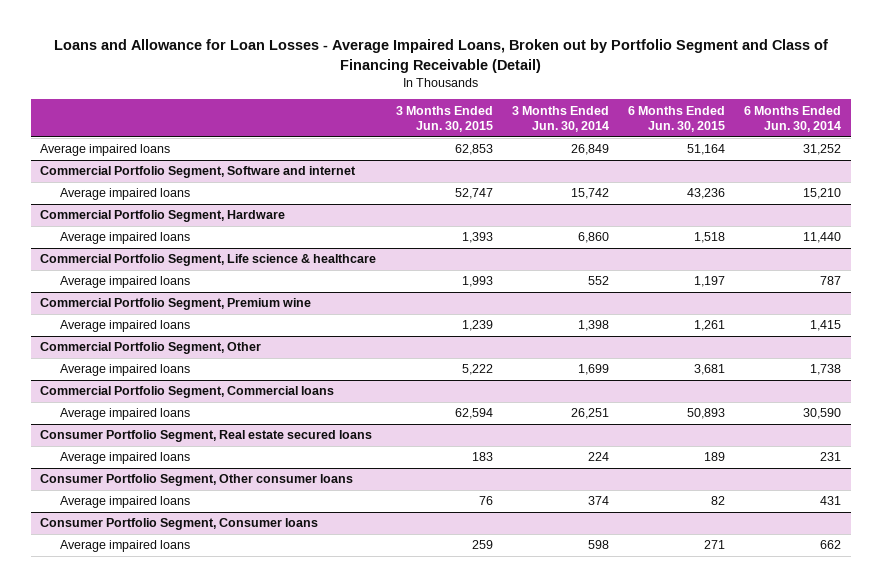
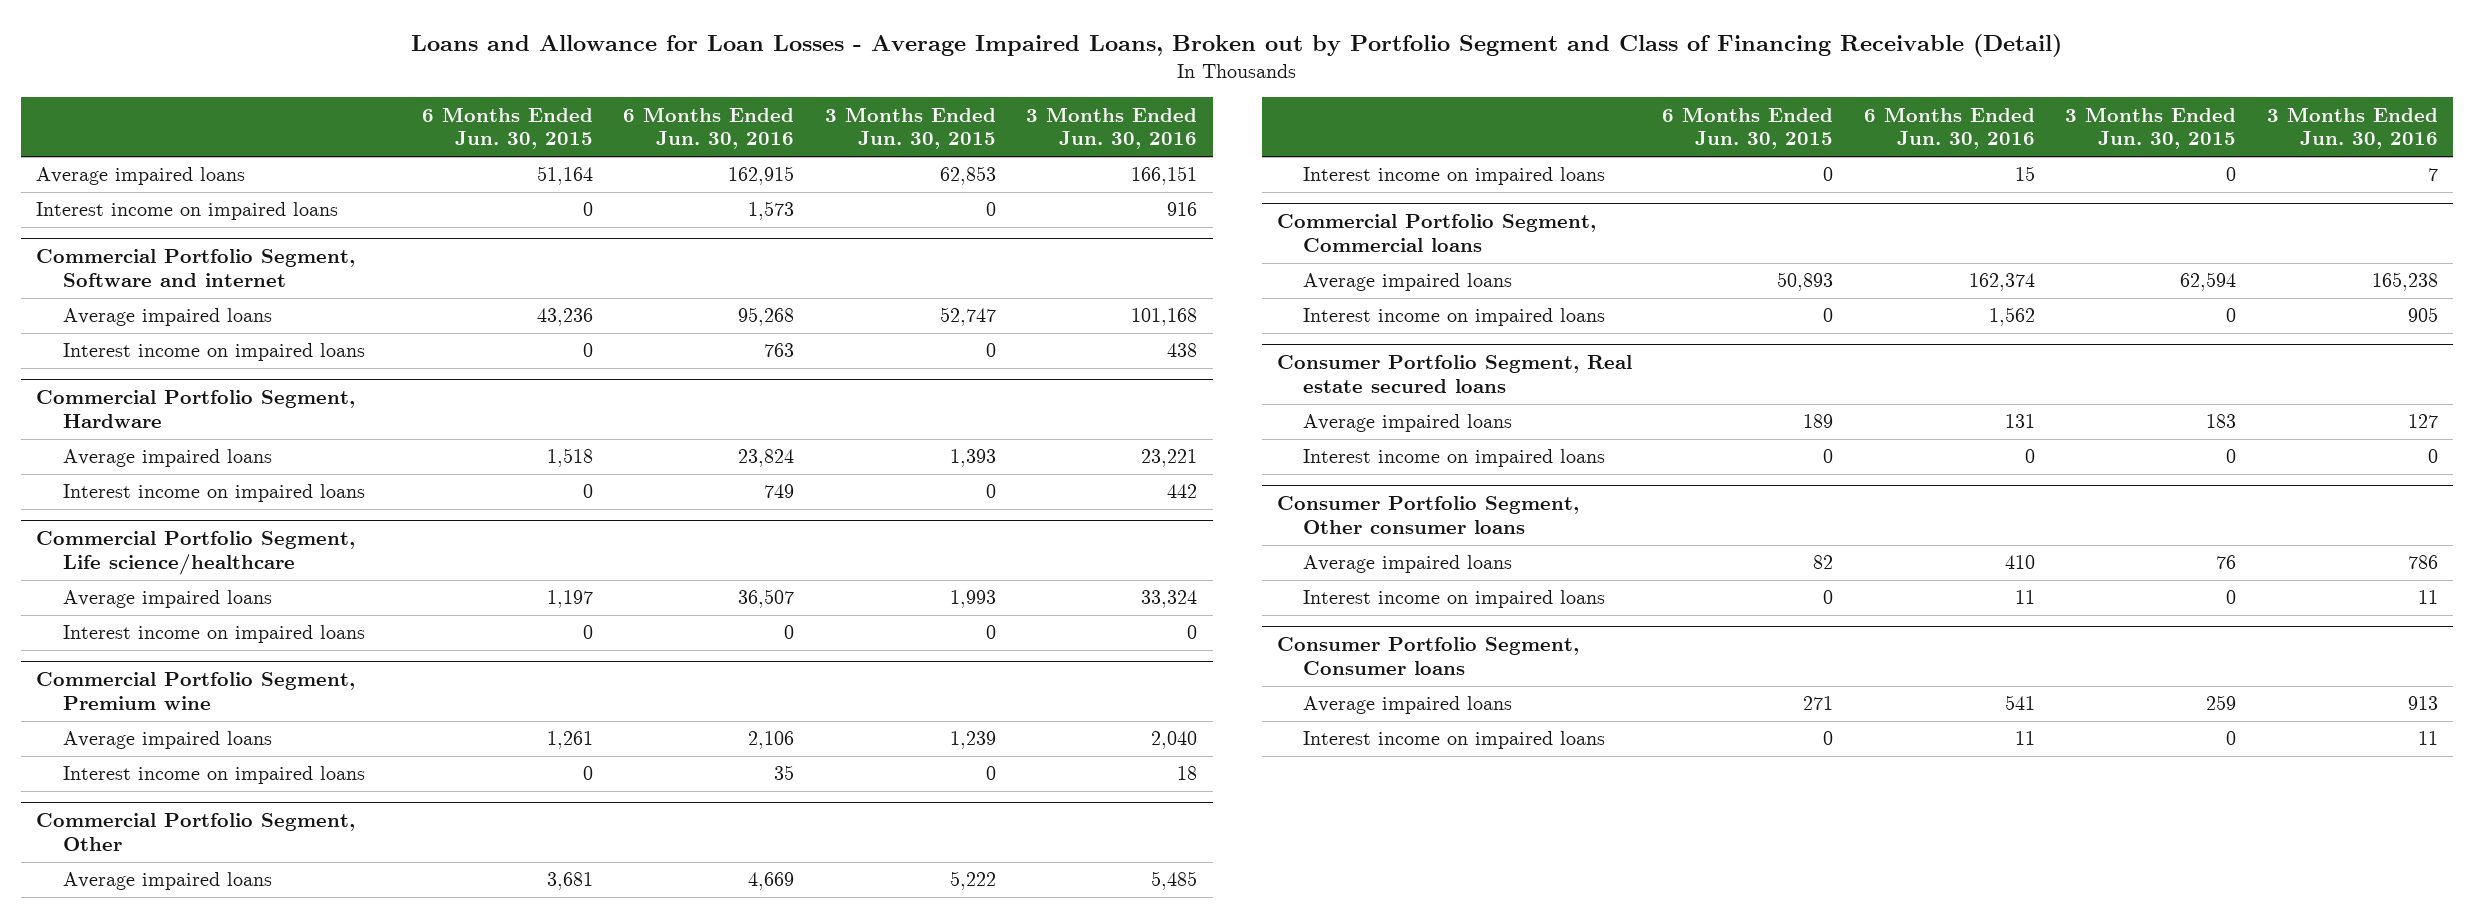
[511,105,609,133] 3 Months Ended Jun. 30, 2014 -> none
[744,105,842,133] 6 Months Ended Jun. 30, 2014 -> none
none -> [623,106,795,150] 6 Months Ended Jun. 30, 2016
none -> [1026,106,1198,150] 3 Months Ended Jun. 30, 2016
none -> [36,202,339,221] Interest income on impaired loans
none -> [62,343,365,362] Interest income on impaired loans
none -> [62,484,365,503] Interest income on impaired loans
[40,254,377,267] Commercial Portfolio Segment, Life science & healthcare -> [36,531,356,575] Commercial Portfolio Segment, Life science/healthcare
none -> [62,625,365,644] Interest income on impaired loans
none -> [62,766,365,785] Interest income on impaired loans
none -> [1303,167,1606,186] Interest income on impaired loans
none -> [1303,308,1606,327] Interest income on impaired loans
none -> [1303,449,1606,468] Interest income on impaired loans
none -> [1303,590,1606,609] Interest income on impaired loans
none -> [1303,731,1606,750] Interest income on impaired loans

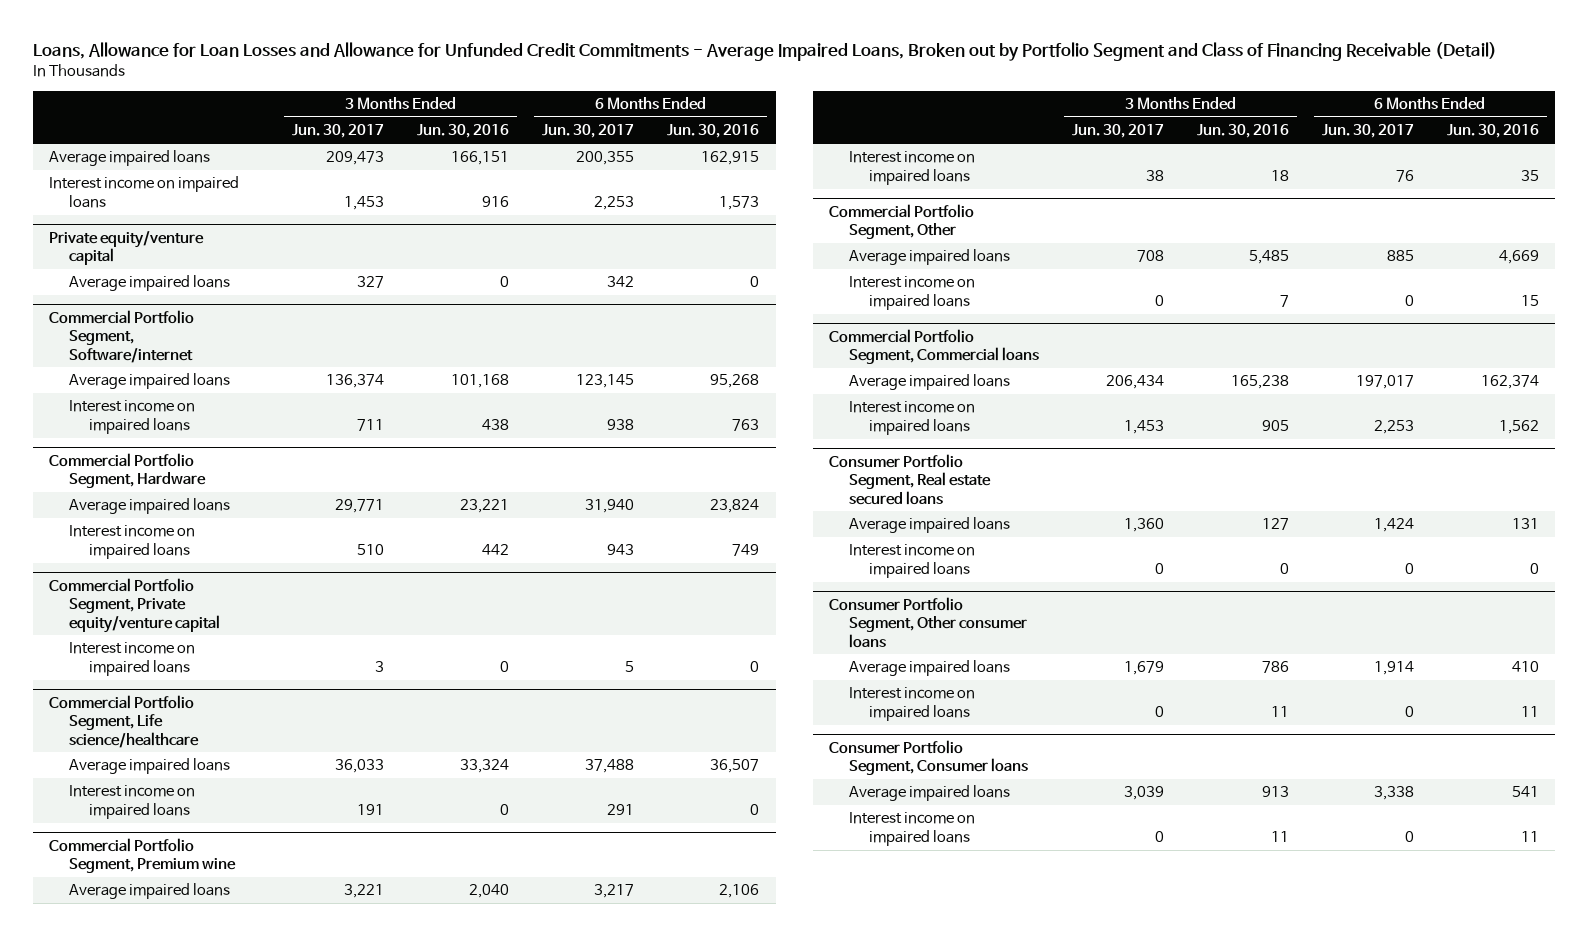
[411,34,2063,58] Loans and Allowance for Loan Losses - Average Impaired Loans, Broken out by Portfolio Segment and Class of Financing Receivable (Detail) -> [32,41,1497,61] Loans, Allowance for Loan Losses and Allowance for Unfunded Credit Commitments - Average Impaired Loans, Broken out by Portfolio Segment and Class of Financing Receivable (Detail)
[421,106,593,150] 6 Months Ended Jun. 30, 2015 -> none
[824,106,996,150] 3 Months Ended Jun. 30, 2015 -> none
none -> [292,124,385,139] Jun. 30, 2017
none -> [542,124,635,139] Jun. 30, 2017
none -> [49,230,205,266] Private equity/venture capital
none -> [69,275,231,292] Average impaired loans
[36,249,356,287] Commercial Portfolio Segment, Software and internet -> [49,309,195,363] Commercial Portfolio Segment, Software/internet
none -> [49,577,221,633] Commercial Portfolio Segment, Private equity/venture capital
none -> [69,642,196,676] Interest income on impaired loans

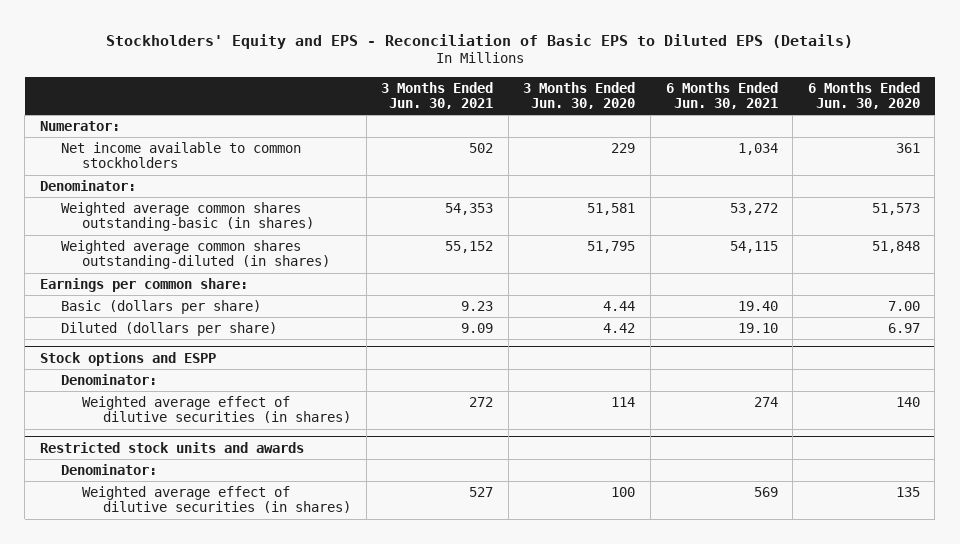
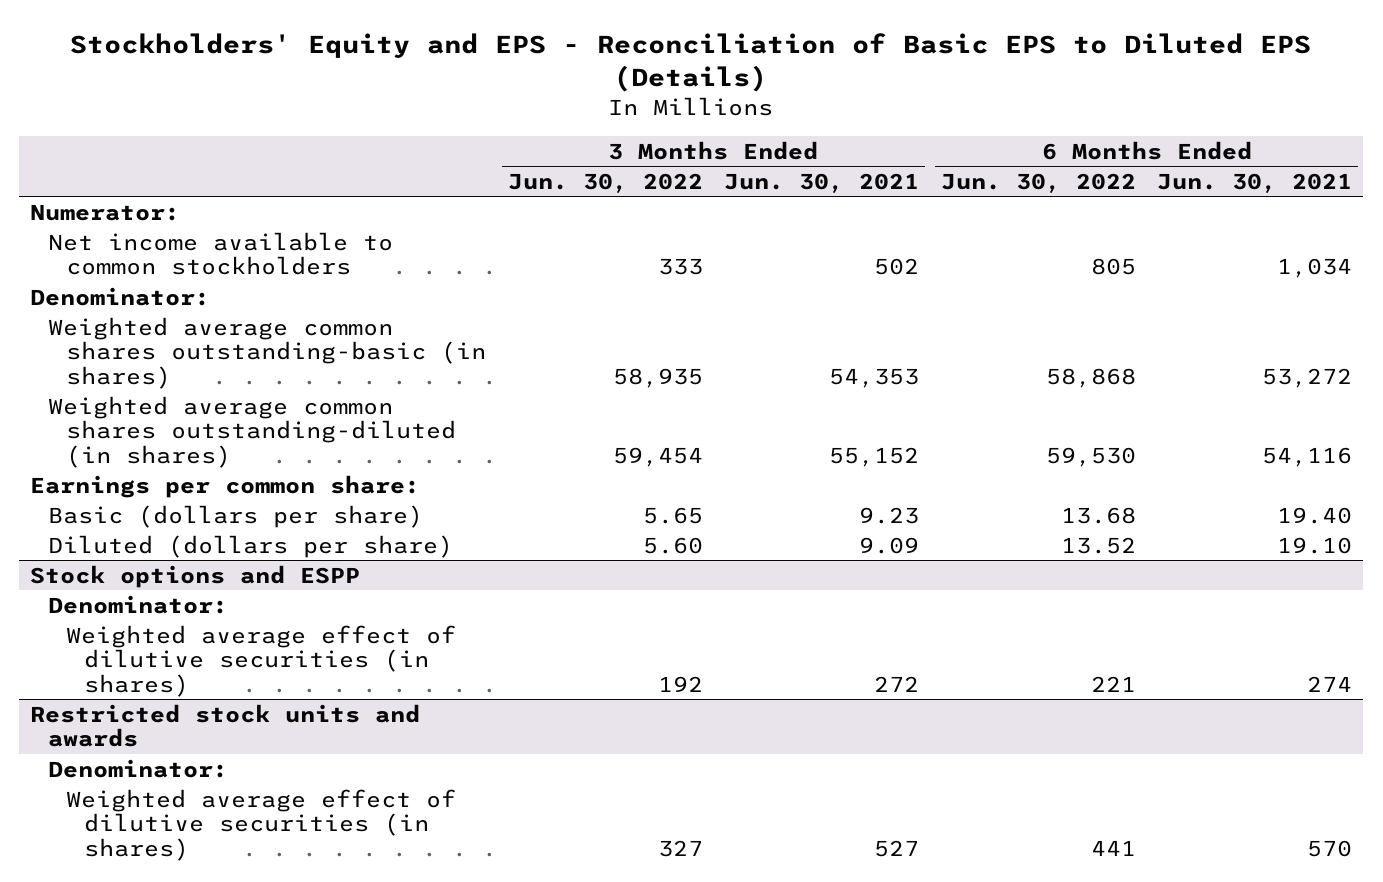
[523,81,636,110] 3 Months Ended Jun. 30, 2020 -> none
[807,81,920,110] 6 Months Ended Jun. 30, 2020 -> none
none -> [507,172,703,193] Jun. 30, 2022
none -> [940,172,1136,193] Jun. 30, 2022
[729,240,778,253] 54,115 -> [1262,446,1353,467] 54,116
[753,486,778,497] 569 -> [1307,839,1353,857] 570

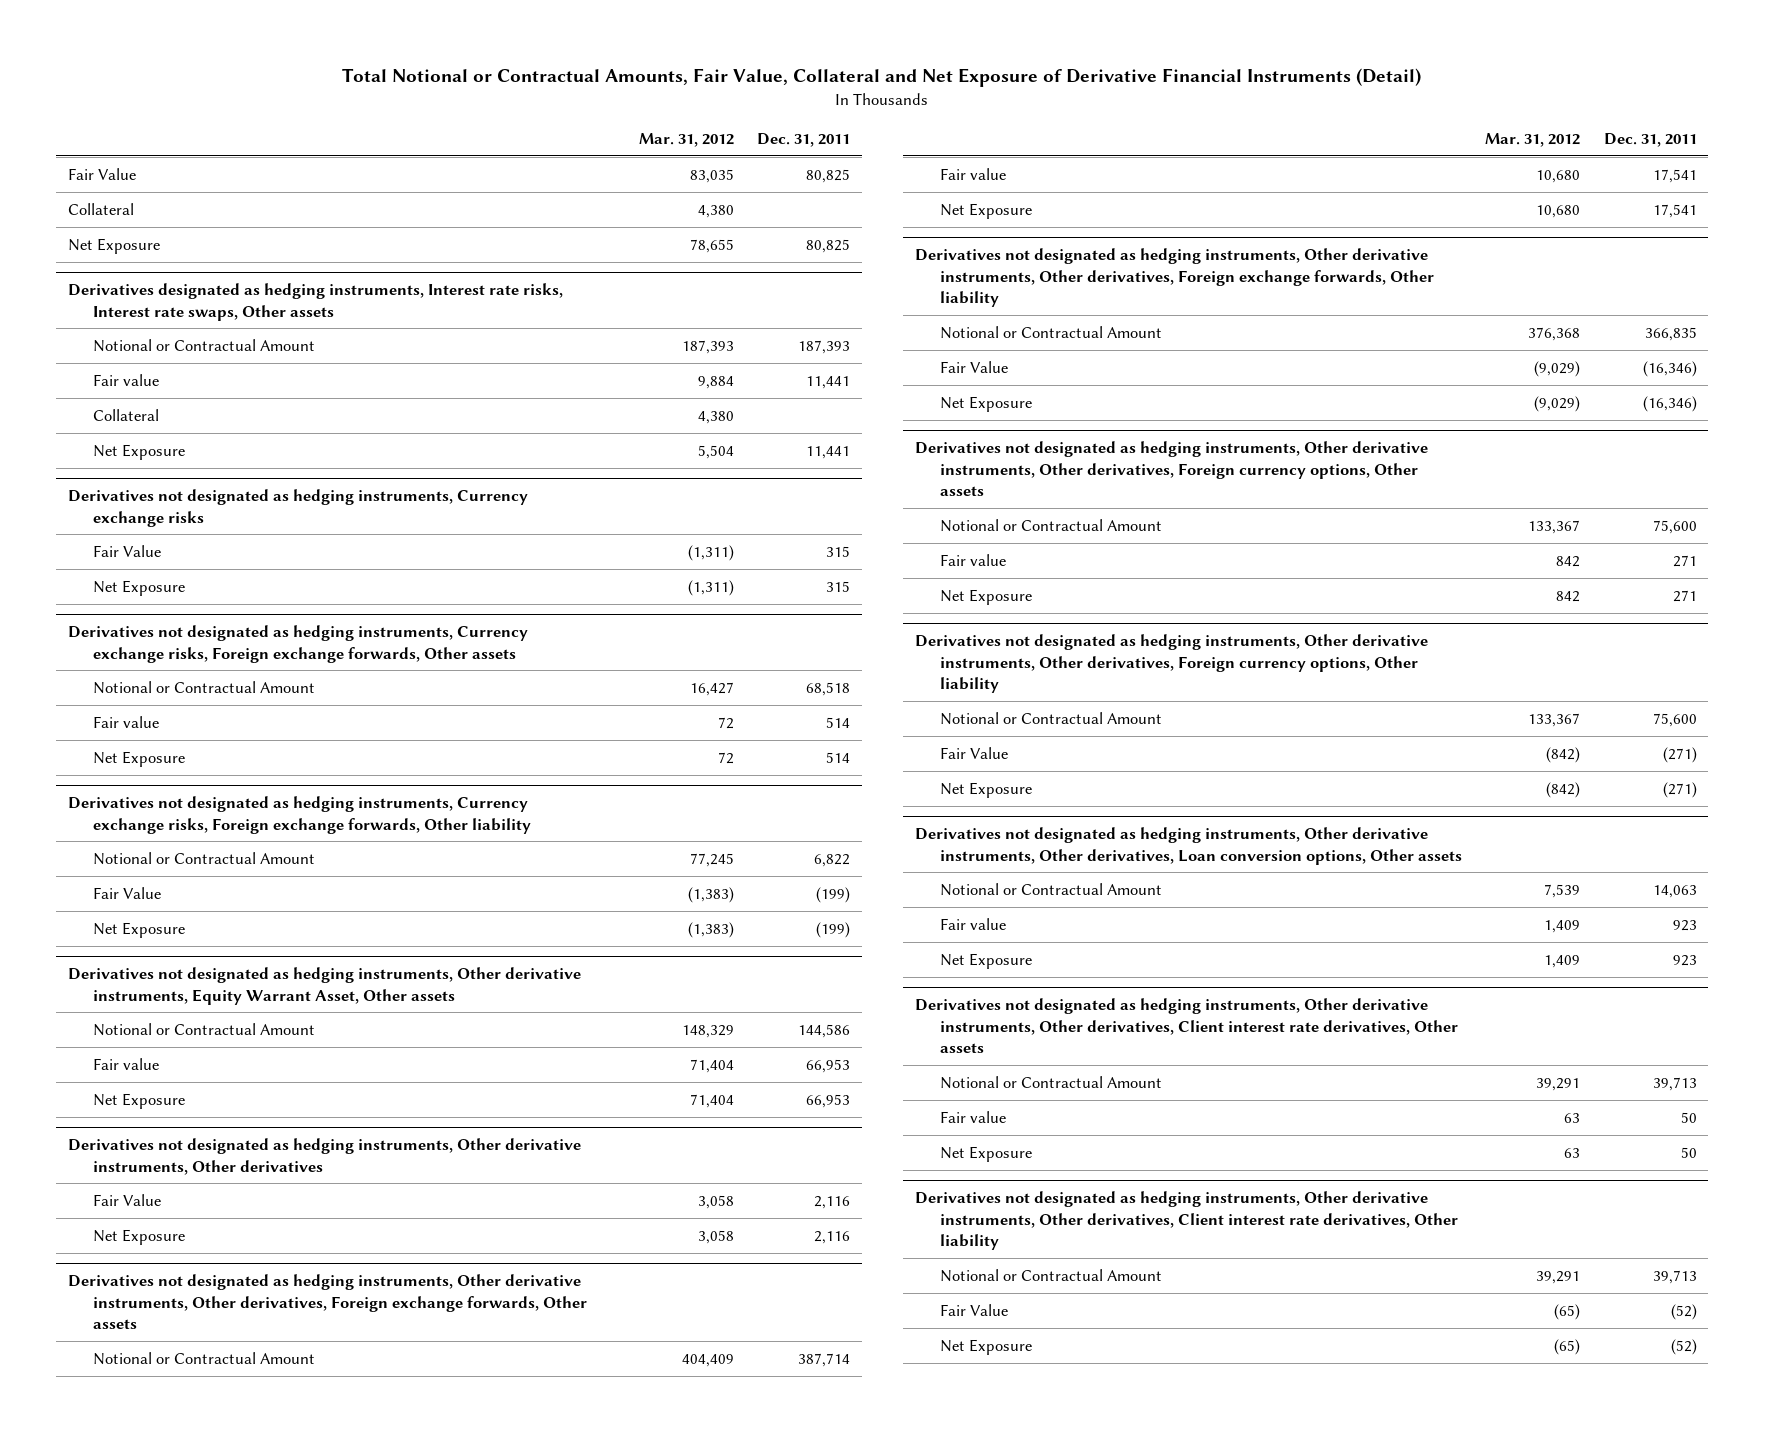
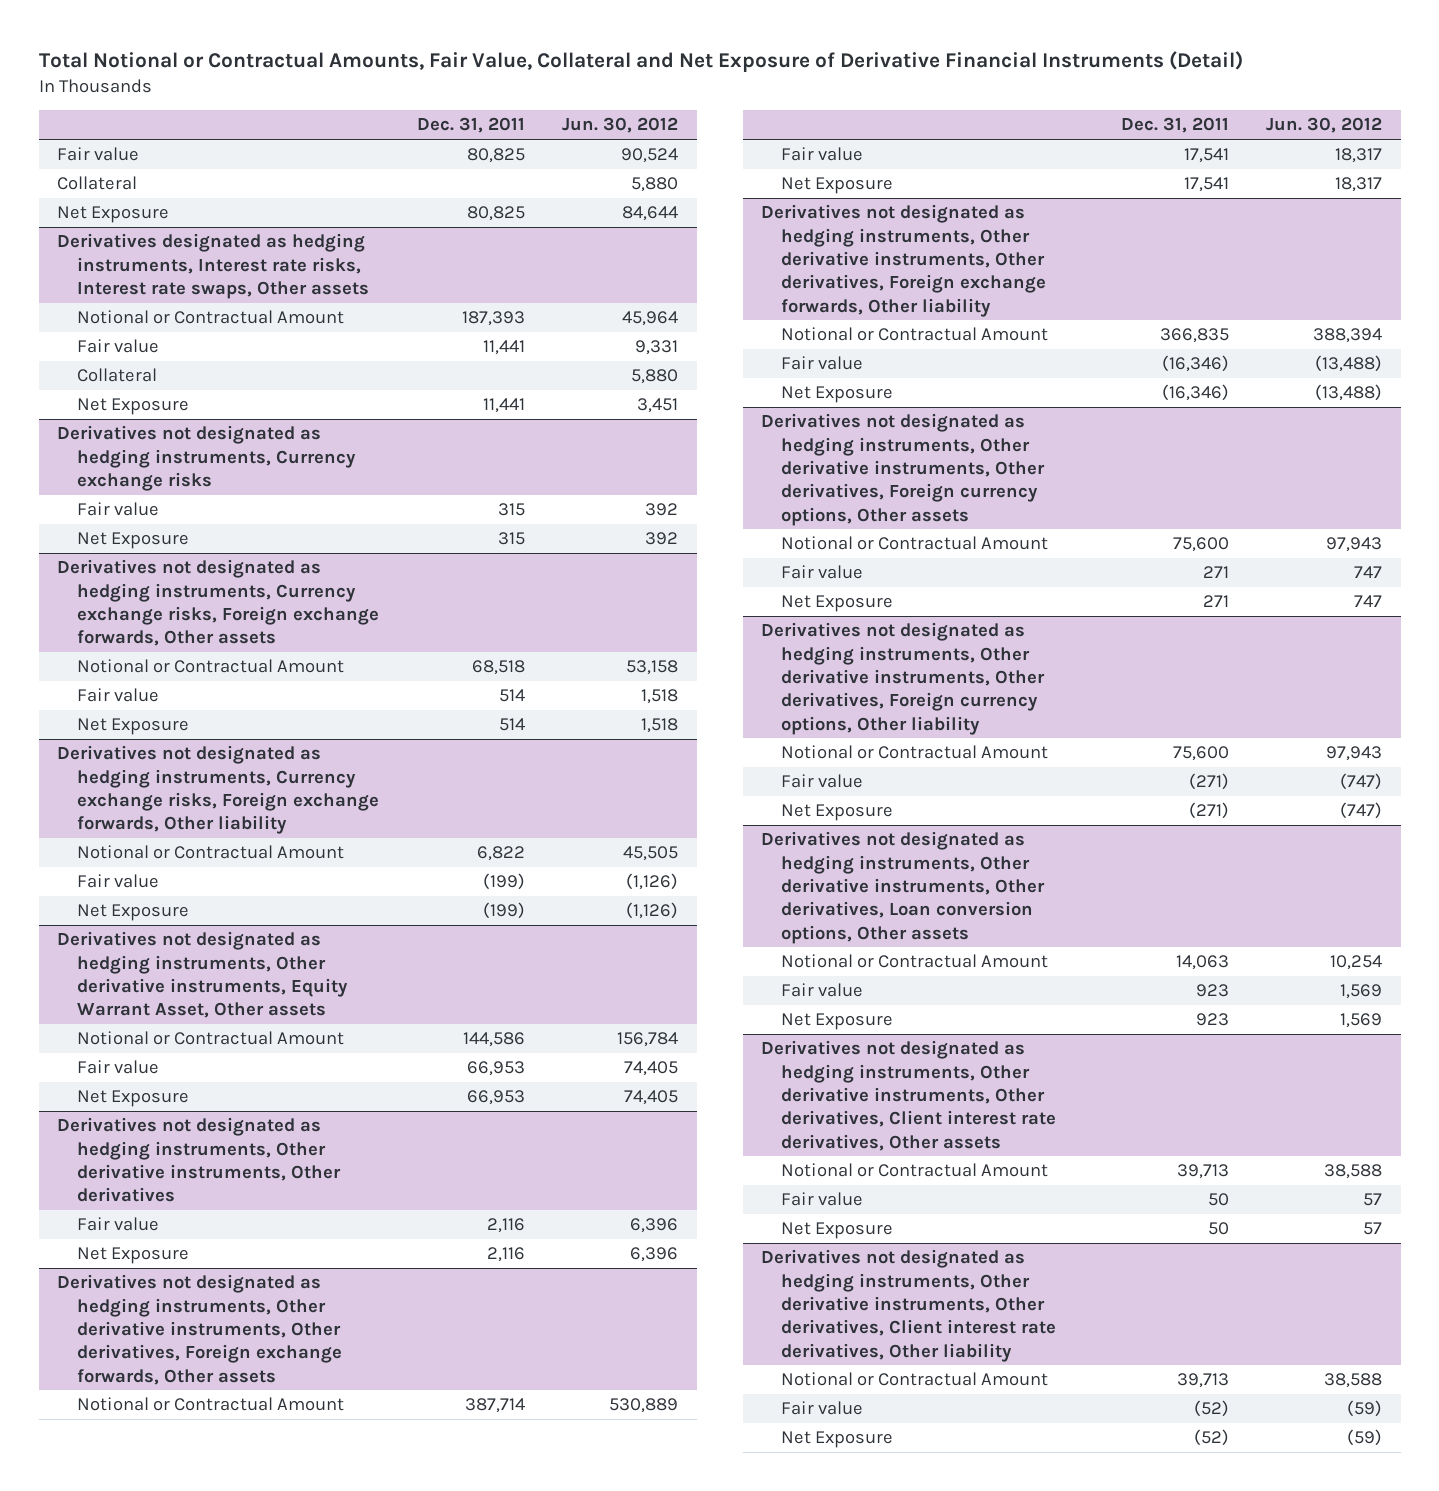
[638,132,734,147] Mar. 31, 2012 -> none
none -> [562,117,679,134] Jun. 30, 2012
[68,167,137,180] Fair Value -> [57,147,140,162] Fair value
[93,544,162,557] Fair Value -> [76,502,159,517] Fair value
[93,886,162,899] Fair Value -> [76,874,159,889] Fair value
[93,1193,162,1206] Fair Value -> [76,1217,159,1232] Fair value
[940,360,1009,373] Fair Value -> [781,356,864,371] Fair value
[940,746,1009,759] Fair Value -> [781,774,864,789] Fair value
[940,1303,1009,1316] Fair Value -> [781,1401,864,1416] Fair value

